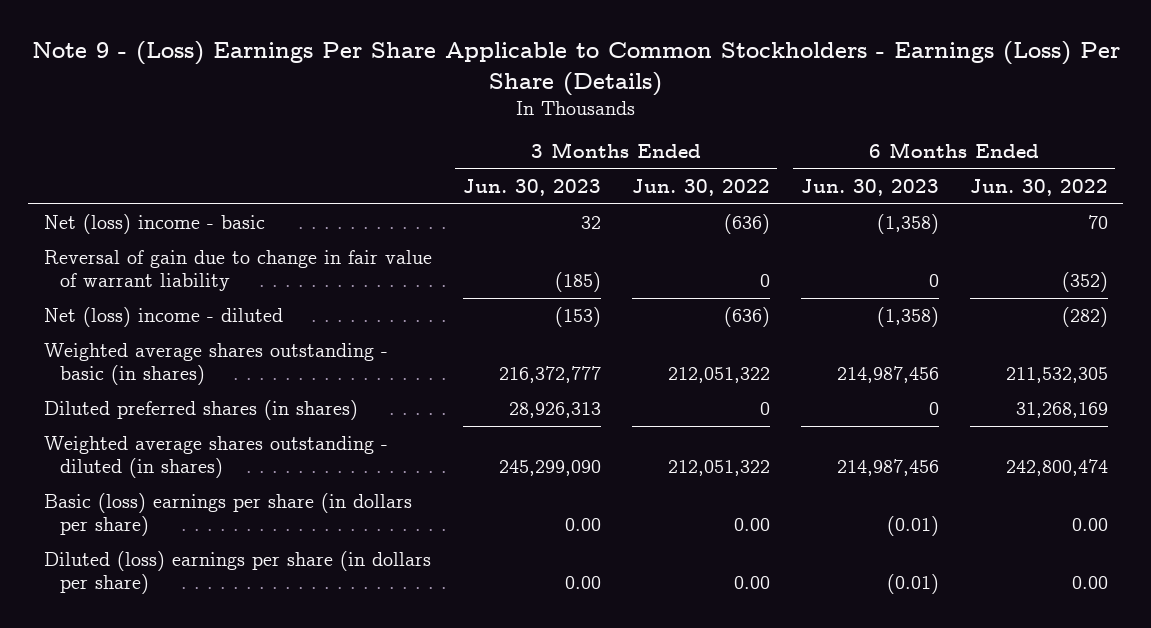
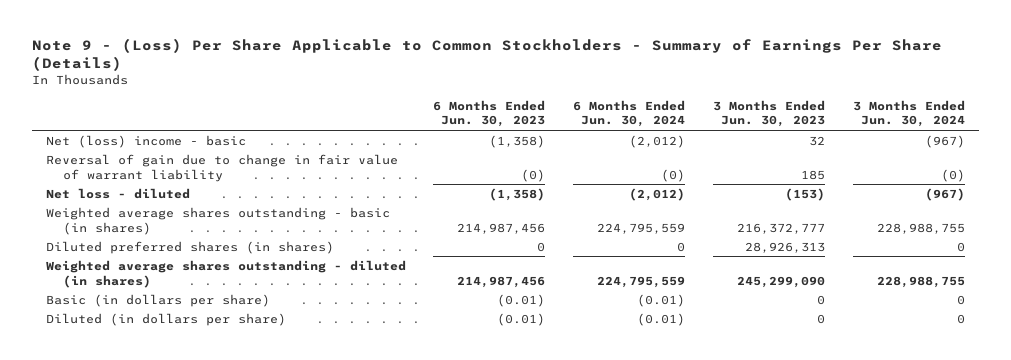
[31,41,1120,96] Note 9 - (Loss) Earnings Per Share Applicable to Common Stockholders - Earnings (Loss) Per Share (Details) -> [31,37,942,72] Note 9 - (Loss) Per Share Applicable to Common Stockholders - Summary of Earnings Per Share (Details)
[631,178,770,196] Jun. 30, 2022 -> none
[969,178,1108,196] Jun. 30, 2022 -> none
none -> [573,99,686,128] 6 Months Ended Jun. 30, 2024
none -> [852,99,965,128] 3 Months Ended Jun. 30, 2024
[554,272,601,293] (185) -> [801,169,826,180] 185
[928,274,939,288] 0 -> [521,168,546,182] (0)
[43,307,283,328] Net (loss) income - diluted -> [45,187,190,199] Net loss - diluted
[43,493,412,537] Basic (loss) earnings per share (in dollars per share) -> [45,293,270,307] Basic (in dollars per share)
[564,518,601,532] 0.00 -> [817,294,826,305] 0
[43,551,431,595] Diluted (loss) earnings per share (in dollars per share) -> [45,312,286,326] Diluted (in dollars per share)
[564,576,601,590] 0.00 -> [817,313,826,324] 0

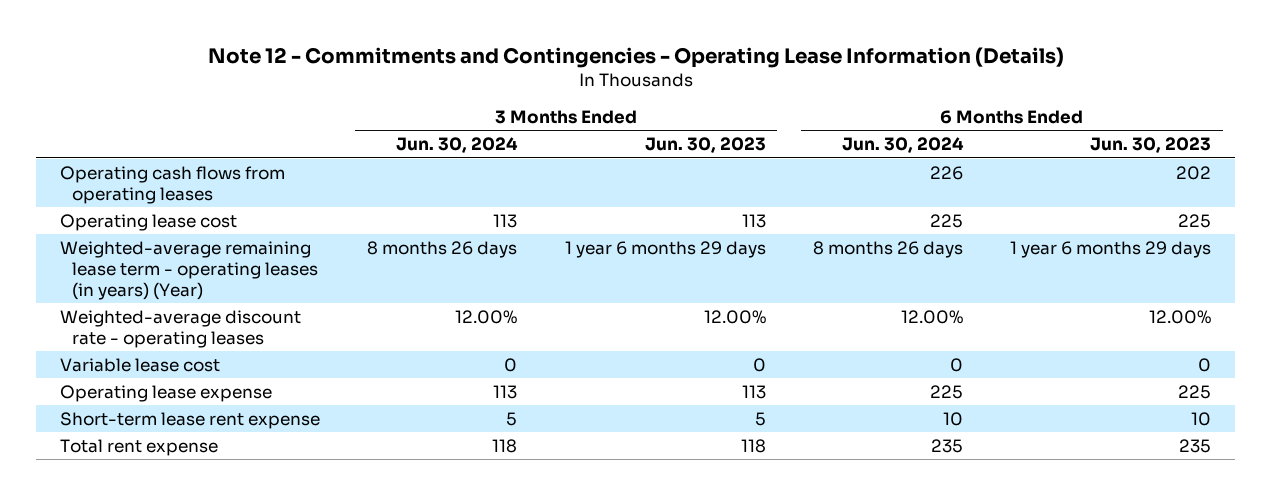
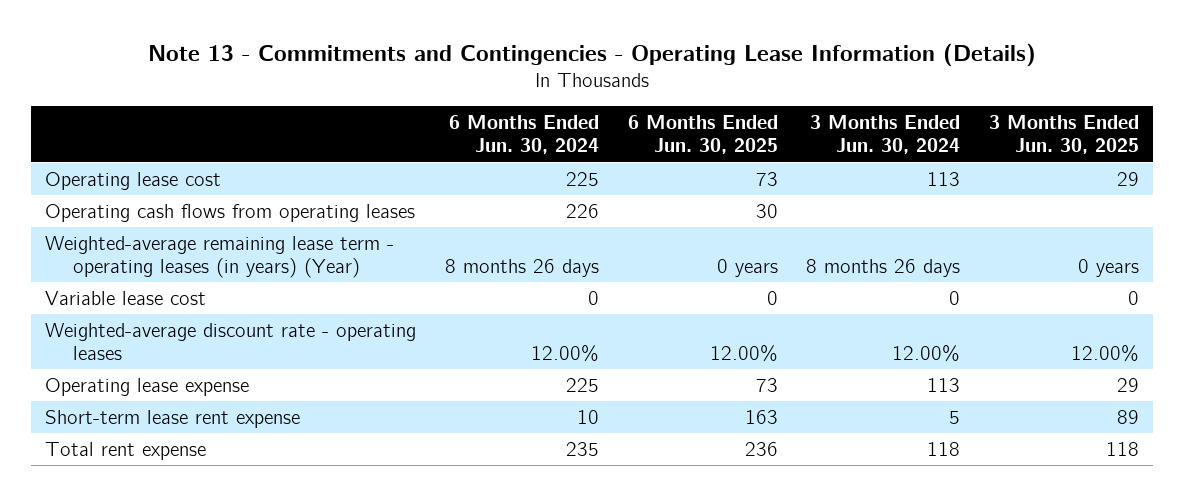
[207,46,1064,68] Note 12 - Commitments and Contingencies - Operating Lease Information (Details) -> [148,42,1037,67] Note 13 - Commitments and Contingencies - Operating Lease Information (Details)
[644,137,766,154] Jun. 30, 2023 -> none
[1090,137,1212,154] Jun. 30, 2023 -> none
none -> [627,114,778,155] 6 Months Ended Jun. 30, 2025
none -> [989,114,1140,155] 3 Months Ended Jun. 30, 2025
[59,166,285,204] Operating cash flows from operating leases -> [44,203,415,222] Operating cash flows from operating leases
[59,310,301,348] Weighted-average discount rate - operating leases -> [44,322,416,361] Weighted-average discount rate - operating leases

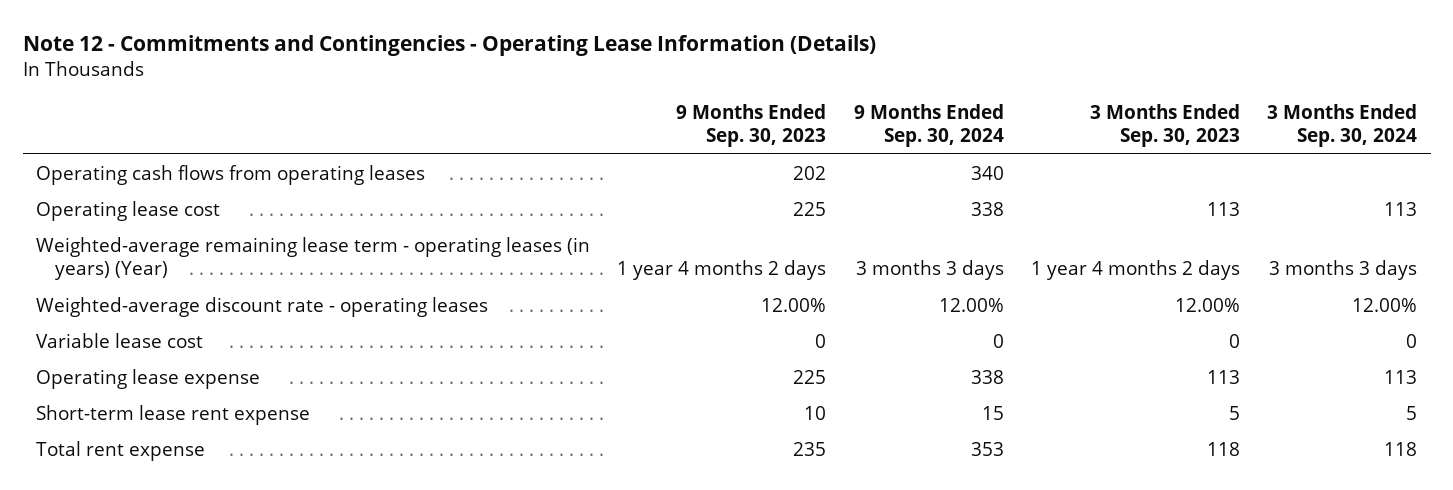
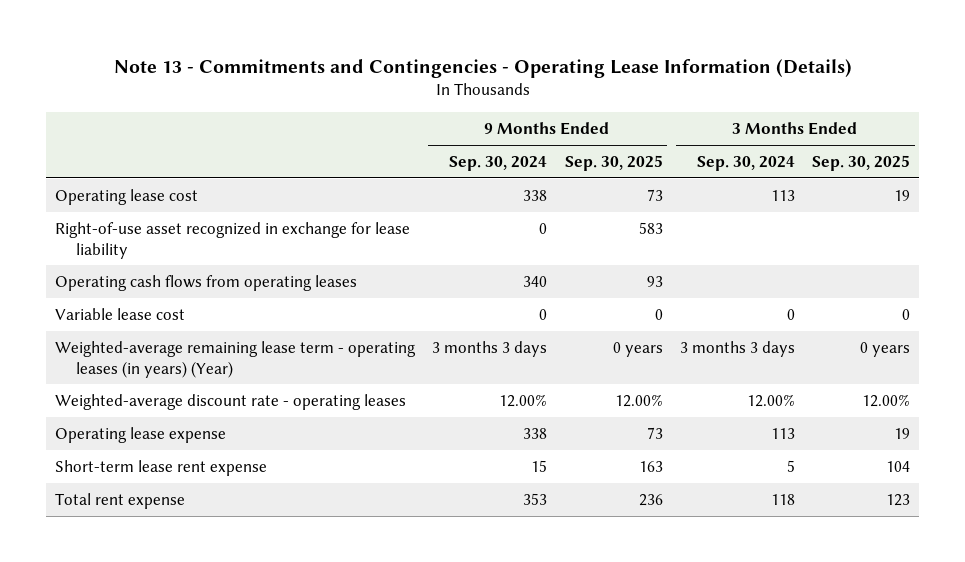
[22,35,876,57] Note 12 - Commitments and Contingencies - Operating Lease Information (Details) -> [113,58,852,78] Note 13 - Commitments and Contingencies - Operating Lease Information (Details)
[676,103,827,148] 9 Months Ended Sep. 30, 2023 -> none
[1089,103,1240,148] 3 Months Ended Sep. 30, 2023 -> none
none -> [564,154,663,171] Sep. 30, 2025
none -> [812,154,911,171] Sep. 30, 2025
none -> [54,221,410,259] Right-of-use asset recognized in exchange for lease liability
[36,164,426,185] Operating cash flows from operating leases -> [54,274,357,291] Operating cash flows from operating leases
[36,332,204,348] Variable lease cost -> [54,307,185,320] Variable lease cost

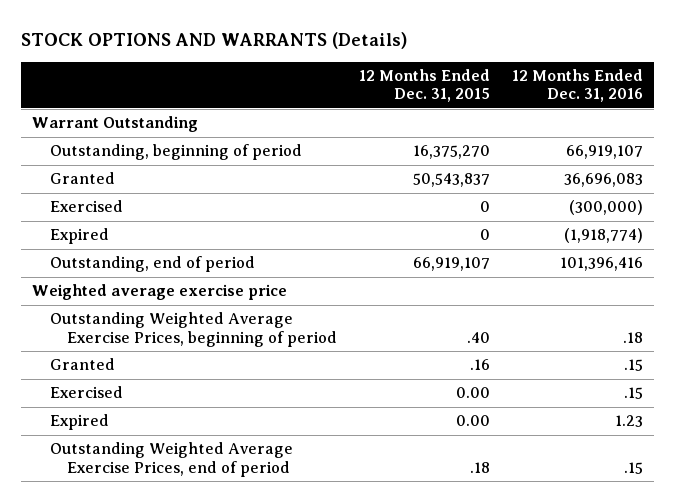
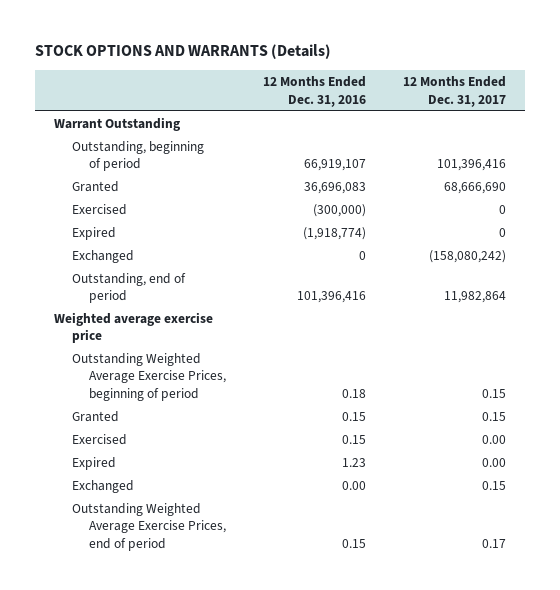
[359,68,491,103] 12 Months Ended Dec. 31, 2015 -> none
none -> [403,76,507,107] 12 Months Ended Dec. 31, 2017
none -> [71,250,134,264] Exchanged
[622,331,643,343] .18 -> [342,388,367,398] 0.18
[623,359,643,372] .15 -> [342,412,367,422] 0.15
[623,387,643,400] .15 -> [342,435,367,445] 0.15
none -> [71,480,134,494] Exchanged
[623,461,643,474] .15 -> [342,538,367,548] 0.15

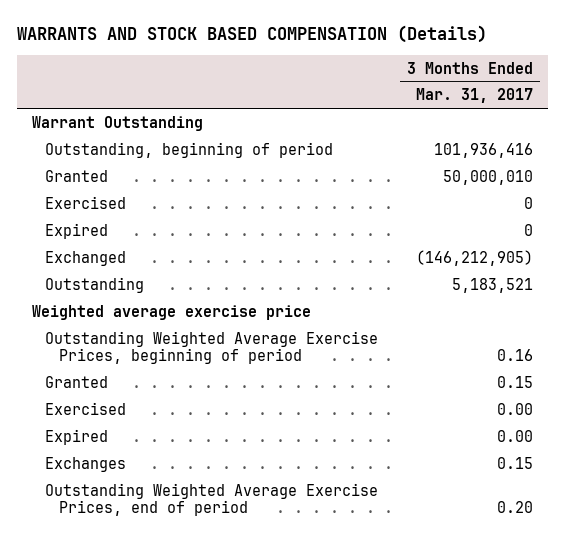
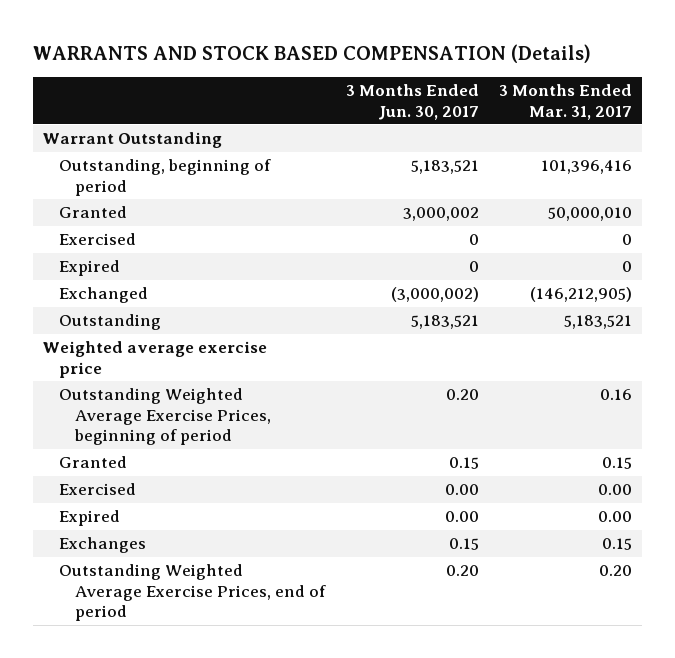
none -> [345,84,479,120] 3 Months Ended Jun. 30, 2017
[434,142,534,158] 101,936,416 -> [540,160,632,175] 101,396,416

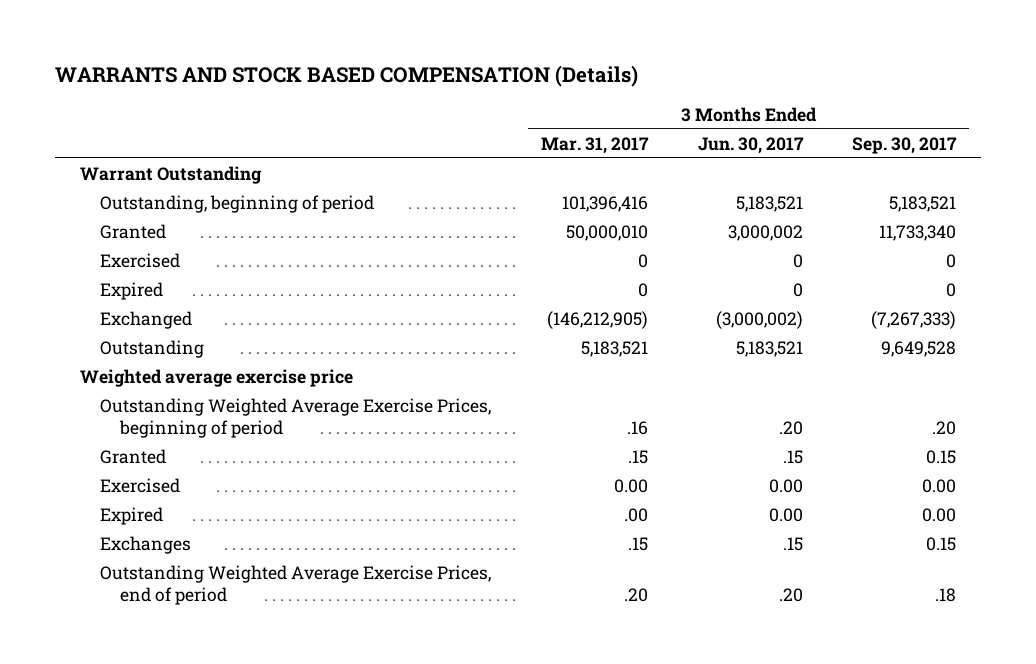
none -> [852,136,958,154] Sep. 30, 2017
[445,389,479,401] 0.20 -> [778,421,803,436] .20
[599,389,632,401] 0.16 -> [626,421,648,436] .16
[448,457,479,470] 0.15 -> [782,449,803,464] .15
[601,457,632,470] 0.15 -> [627,449,648,464] .15
[597,511,632,523] 0.00 -> [623,507,648,522] .00
[448,538,479,551] 0.15 -> [782,536,803,551] .15
[601,538,632,551] 0.15 -> [627,536,648,551] .15
[445,565,479,577] 0.20 -> [778,588,803,603] .20
[598,565,632,577] 0.20 -> [623,588,648,603] .20

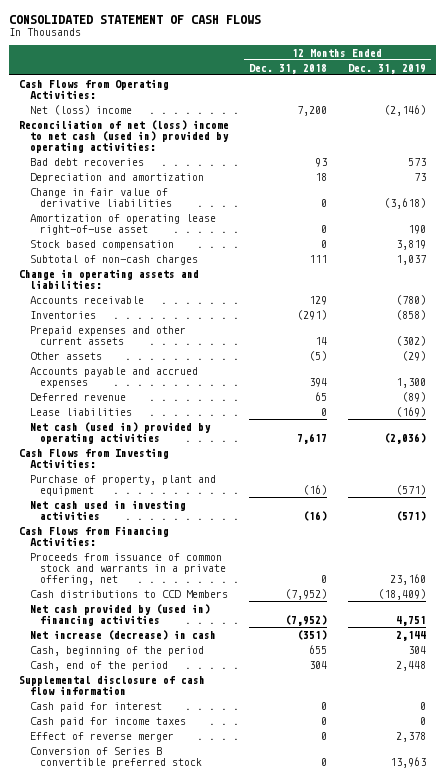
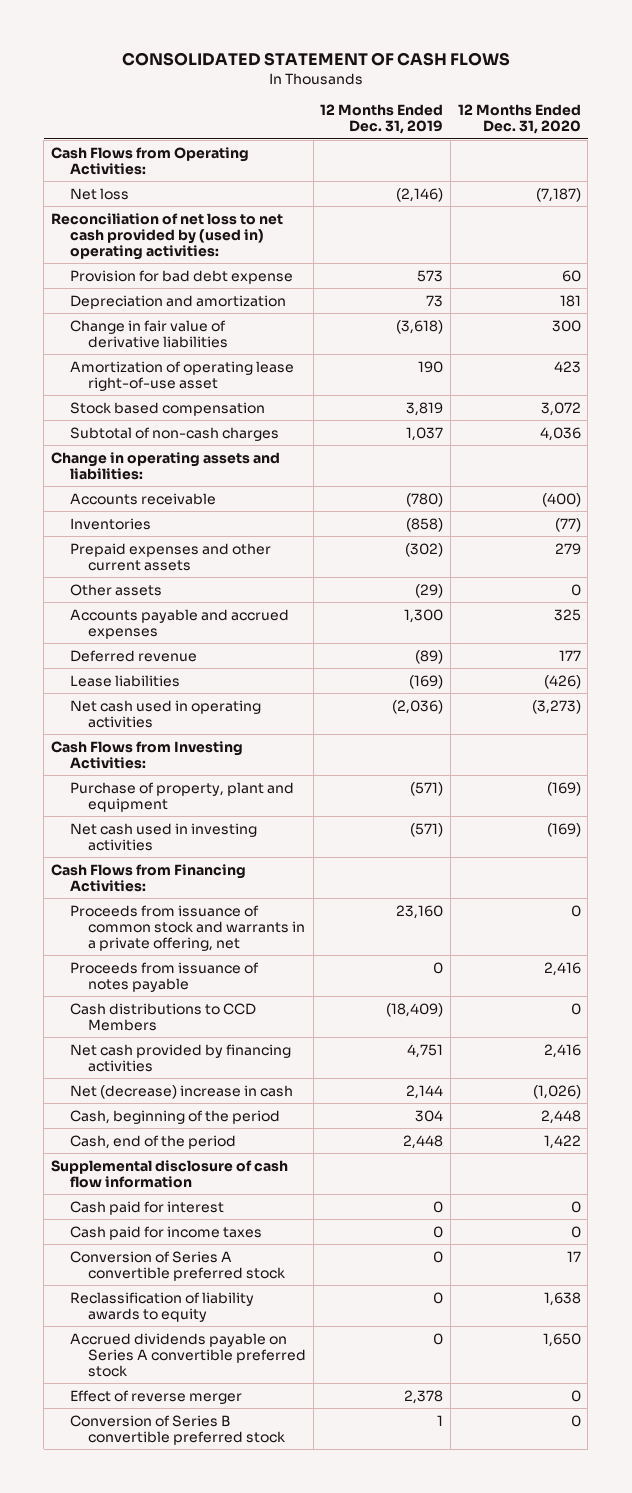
[249,63,328,74] Dec. 31, 2018 -> none
none -> [457,104,581,135] 12 Months Ended Dec. 31, 2020
[29,104,132,115] Net (loss) income -> [69,187,129,200] Net loss
[19,119,230,154] Reconciliation of net (loss) income to net cash (used in) provided by operating activities: -> [51,212,284,260] Reconciliation of net loss to net cash provided by (used in) operating activities:
[29,157,144,166] Bad debt recoveries -> [69,269,293,284] Provision for bad debt expense
[29,421,211,444] Net cash (used in) provided by operating activities -> [69,699,261,728] Net cash used in operating activities
none -> [69,961,259,992] Proceeds from issuance of notes payable
[29,603,210,626] Net cash provided by (used in) financing activities -> [69,1043,291,1072] Net cash provided by financing activities
[29,629,216,640] Net increase (decrease) in cash -> [69,1084,293,1099] Net (decrease) increase in cash
none -> [69,1250,286,1281] Conversion of Series A convertible preferred stock
none -> [69,1291,254,1322] Reclassification of liability awards to equity
none -> [69,1332,307,1377] Accrued dividends payable on Series A convertible preferred stock
[389,756,426,768] 13,963 -> [437,1414,444,1426] 1

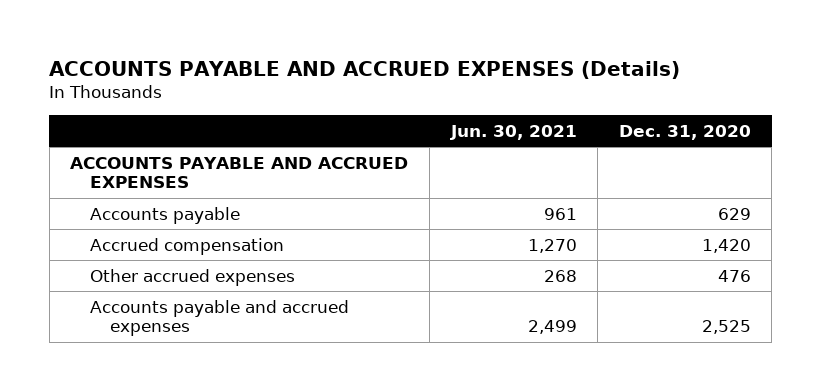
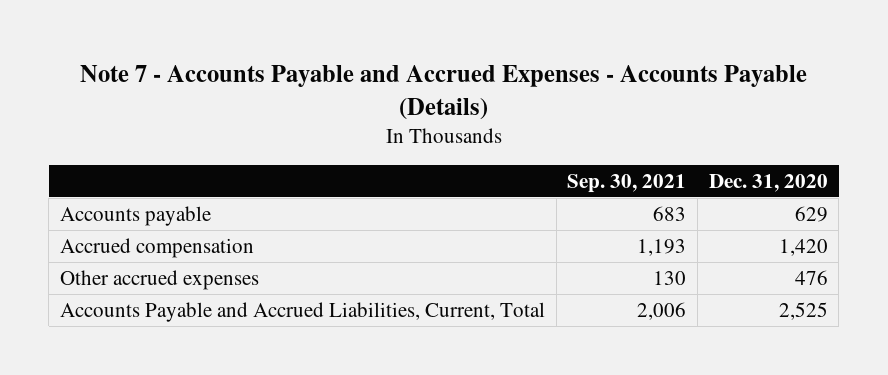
[49,60,681,79] ACCOUNTS PAYABLE AND ACCRUED EXPENSES (Details) -> [79,64,807,120] Note 7 - Accounts Payable and Accrued Expenses - Accounts Payable (Details)
[449,124,577,140] Jun. 30, 2021 -> none
none -> [567,173,687,193] Sep. 30, 2021
[70,156,409,189] ACCOUNTS PAYABLE AND ACCRUED EXPENSES -> none
[90,299,350,337] Accounts payable and accrued expenses -> [60,301,546,322] Accounts Payable and Accrued Liabilities, Current, Total

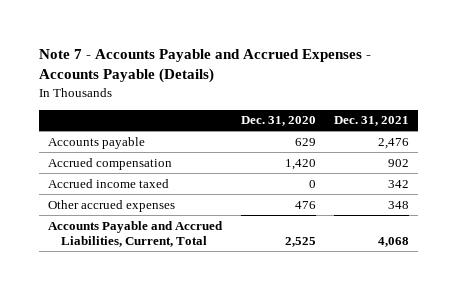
[567,173,687,193] Sep. 30, 2021 -> none
none -> [333,116,409,127] Dec. 31, 2021
none -> [48,178,170,188] Accrued income taxed

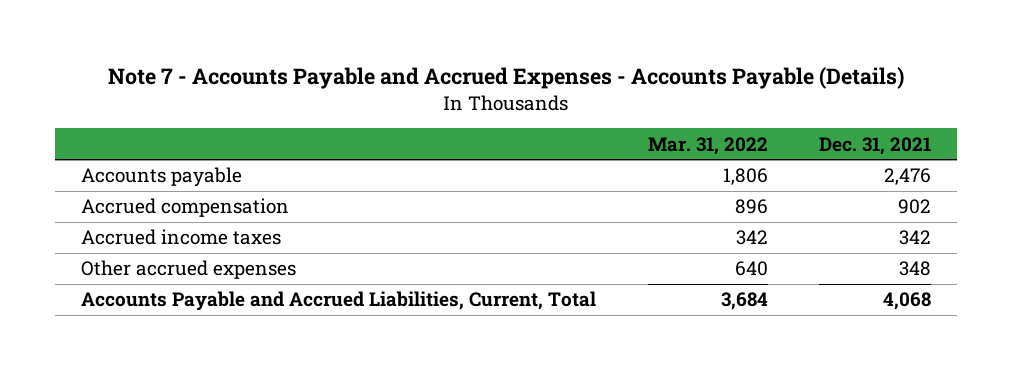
[240,116,316,127] Dec. 31, 2020 -> none
none -> [647,136,768,155] Mar. 31, 2022
[48,178,170,188] Accrued income taxed -> [80,229,281,246] Accrued income taxes

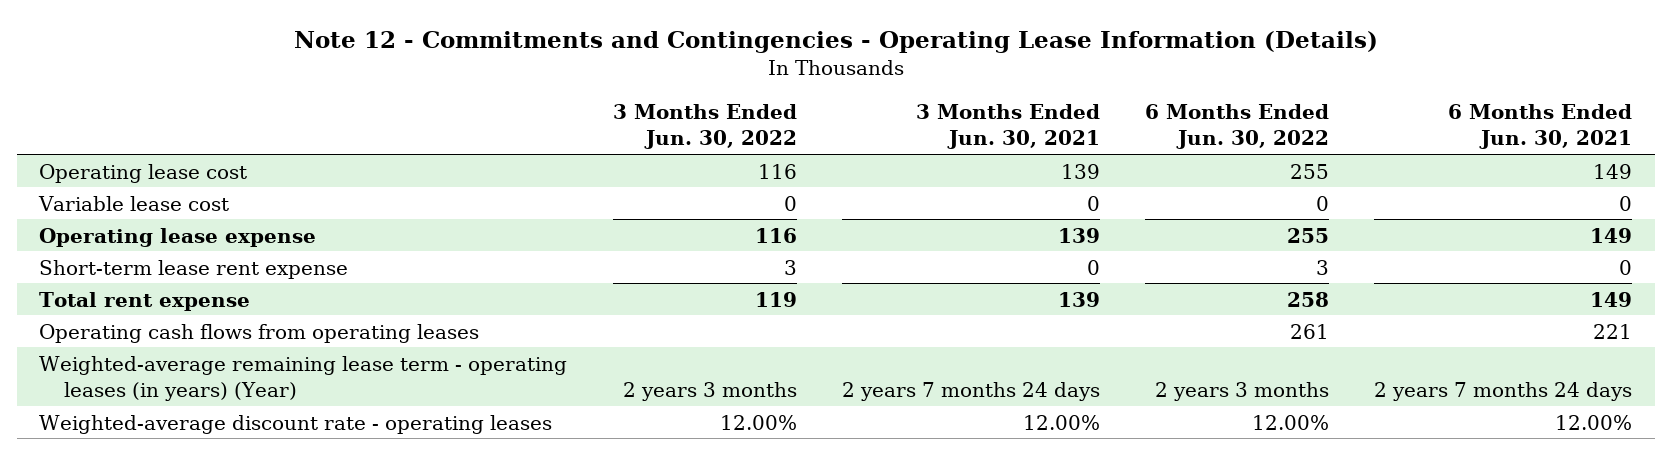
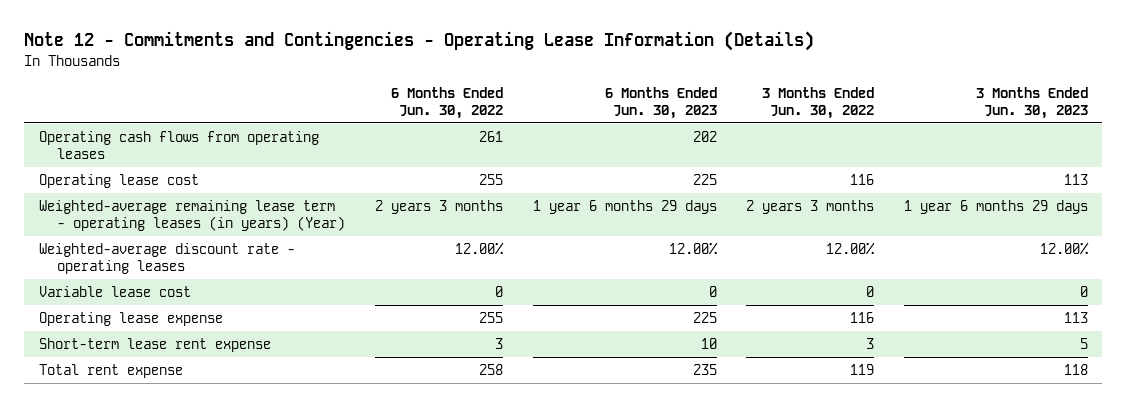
[915,104,1100,150] 3 Months Ended Jun. 30, 2021 -> none
[1448,104,1633,150] 6 Months Ended Jun. 30, 2021 -> none
none -> [604,87,717,119] 6 Months Ended Jun. 30, 2023
none -> [975,87,1088,119] 3 Months Ended Jun. 30, 2023
[39,323,480,343] Operating cash flows from operating leases -> [39,131,320,159] Operating cash flows from operating leases
[39,355,568,401] Weighted-average remaining lease term - operating leases (in years) (Year) -> [39,200,346,231] Weighted-average remaining lease term - operating leases (in years) (Year)
[39,414,553,434] Weighted-average discount rate - operating leases -> [39,243,296,274] Weighted-average discount rate - operating leases

